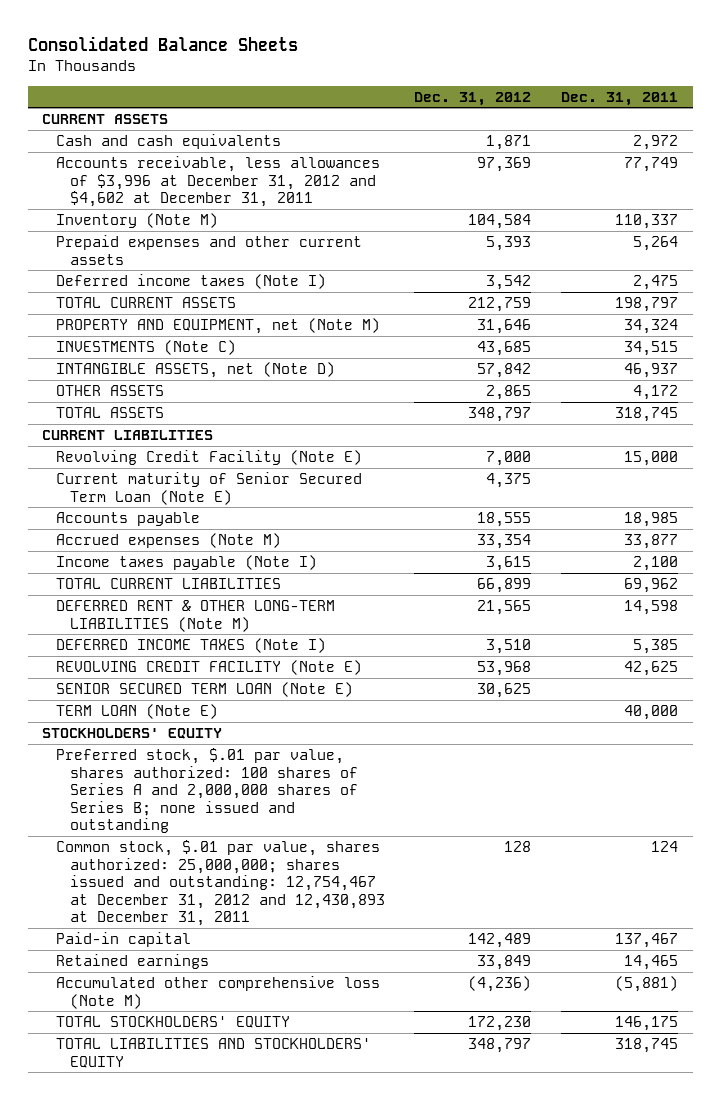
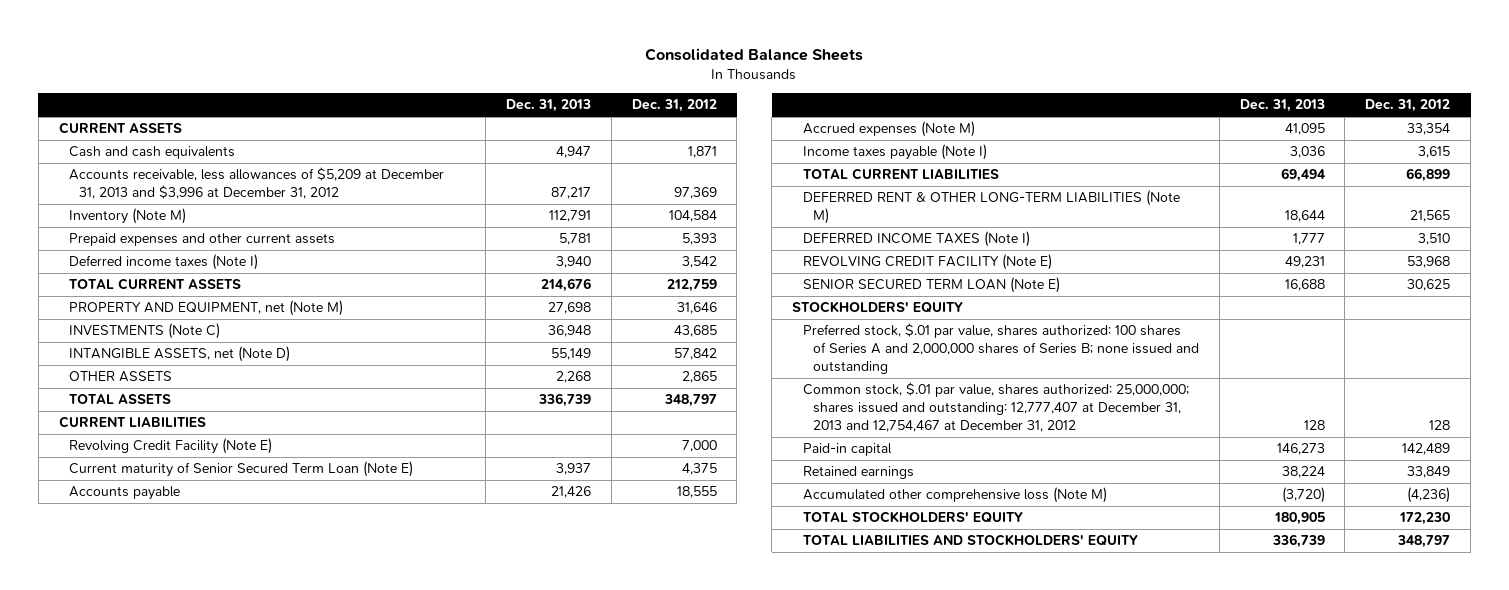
[561,91,679,106] Dec. 31, 2011 -> none
none -> [505,99,591,113] Dec. 31, 2013
[56,156,381,208] Accounts receivable, less allowances of $3,996 at December 31, 2012 and $4,602 at December 31, 2011 -> [68,167,444,200] Accounts receivable, less allowances of $5,209 at December 31, 2013 and $3,996 at December 31, 2012
[56,704,219,720] TERM LOAN (Note E) -> none
[56,840,385,927] Common stock, $.01 par value, shares authorized: 25,000,000; shares issued and outstanding: 12,754,467 at December 31, 2012 and 12,430,893 at December 31, 2011 -> [802,382,1189,433] Common stock, $.01 par value, shares authorized: 25,000,000; shares issued and outstanding: 12,777,407 at December 31, 2013 and 12,754,467 at December 31, 2012

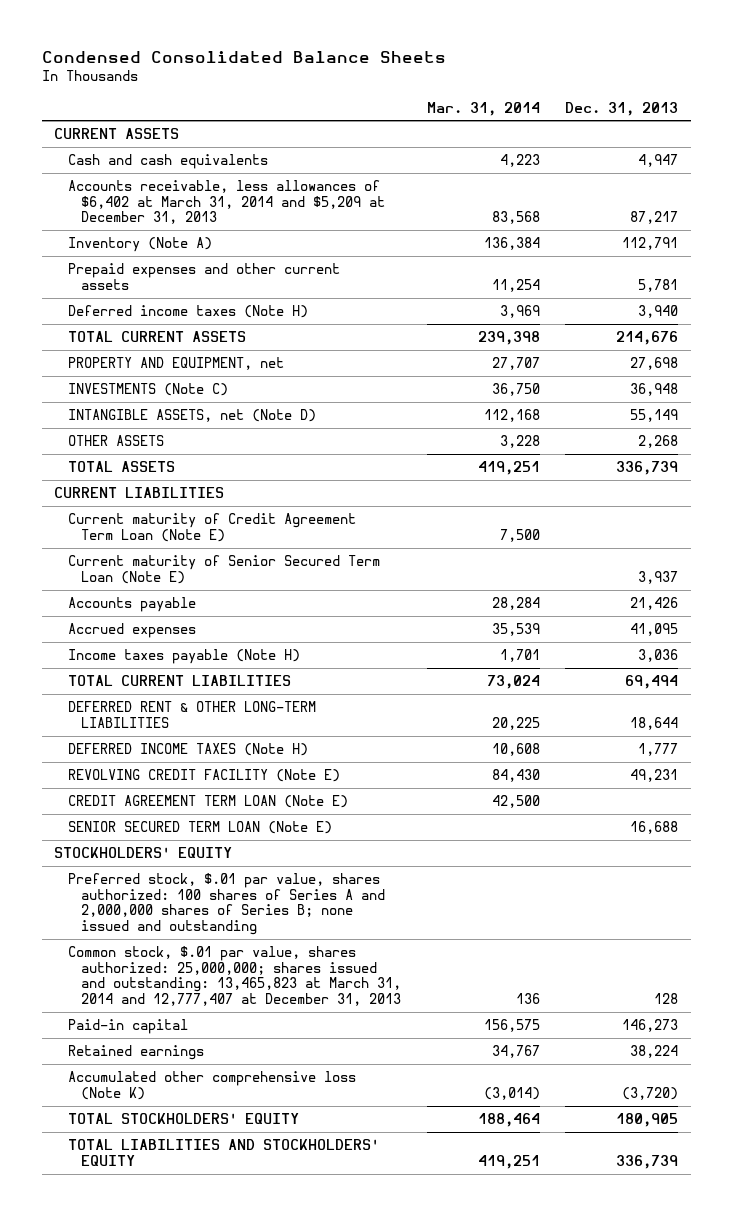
[645,48,864,62] Consolidated Balance Sheets -> [41,50,446,63] Condensed Consolidated Balance Sheets
[631,99,717,113] Dec. 31, 2012 -> none
none -> [426,101,540,116] Mar. 31, 2014
[68,167,444,200] Accounts receivable, less allowances of $5,209 at December 31, 2013 and $3,996 at December 31, 2012 -> [67,180,386,225] Accounts receivable, less allowances of $6,402 at March 31, 2014 and $5,209 at December 31, 2013
[68,208,186,225] Inventory (Note M) -> [67,237,212,253] Inventory (Note A)
[68,254,258,271] Deferred income taxes (Note I) -> [67,305,308,319] Deferred income taxes (Note H)
[68,300,343,317] PROPERTY AND EQUIPMENT, net (Note M) -> [67,357,284,371] PROPERTY AND EQUIPMENT, net
[68,438,272,455] Revolving Credit Facility (Note E) -> none
none -> [67,513,356,542] Current maturity of Credit Agreement Term Loan (Note E)
[802,121,975,138] Accrued expenses (Note M) -> [67,623,196,639] Accrued expenses
[802,144,987,161] Income taxes payable (Note I) -> [67,649,300,665] Income taxes payable (Note H)
[802,190,1180,225] DEFERRED RENT & OTHER LONG-TERM LIABILITIES (Note M) -> [67,701,316,728] DEFERRED RENT & OTHER LONG-TERM LIABILITIES
[802,231,1030,248] DEFERRED INCOME TAXES (Note I) -> [67,743,308,757] DEFERRED INCOME TAXES (Note H)
none -> [67,795,348,809] CREDIT AGREEMENT TERM LOAN (Note E)
[802,382,1189,433] Common stock, $.01 par value, shares authorized: 25,000,000; shares issued and outstanding: 12,777,407 at December 31, 2013 and 12,754,467 at December 31, 2012 -> [67,946,402,1007] Common stock, $.01 par value, shares authorized: 25,000,000; shares issued and outstanding: 13,465,823 at March 31, 2014 and 12,777,407 at December 31, 2013
[802,487,1107,504] Accumulated other comprehensive loss (Note M) -> [67,1071,356,1100] Accumulated other comprehensive loss (Note K)

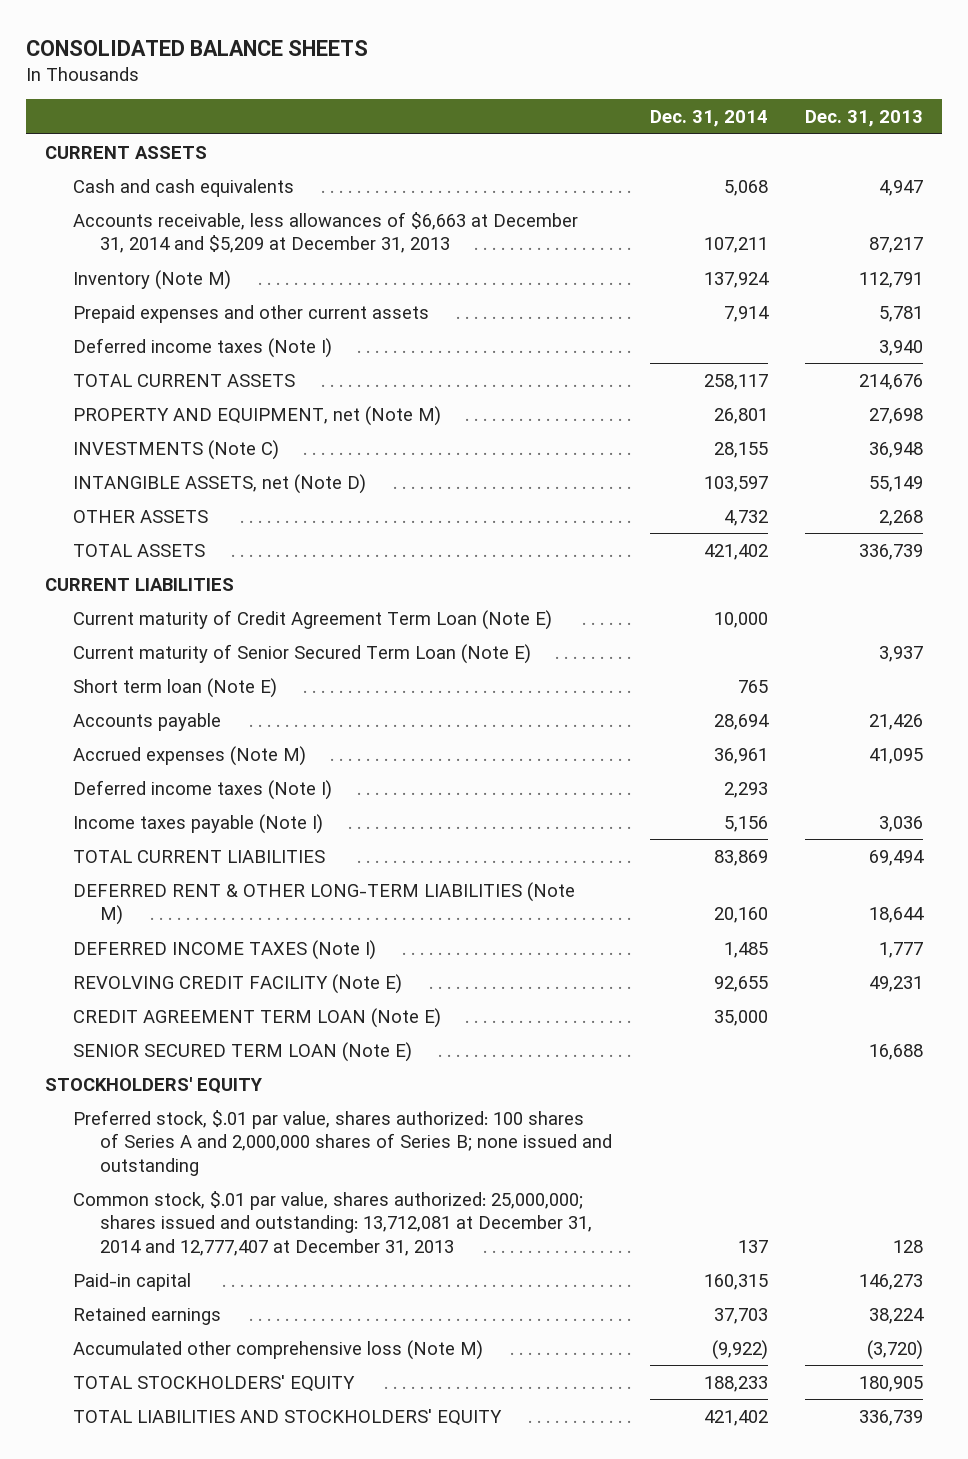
[41,50,446,63] Condensed Consolidated Balance Sheets -> [26,39,369,56] CONSOLIDATED BALANCE SHEETS
[426,101,540,116] Mar. 31, 2014 -> none
none -> [649,110,768,128] Dec. 31, 2014
[67,180,386,225] Accounts receivable, less allowances of $6,402 at March 31, 2014 and $5,209 at December 31, 2013 -> [72,211,578,254] Accounts receivable, less allowances of $6,663 at December 31, 2014 and $5,209 at December 31, 2013
[67,237,212,253] Inventory (Note A) -> [72,269,231,290] Inventory (Note M)
[67,305,308,319] Deferred income taxes (Note H) -> [72,337,332,358] Deferred income taxes (Note I)
[67,357,284,371] PROPERTY AND EQUIPMENT, net -> [72,405,441,426] PROPERTY AND EQUIPMENT, net (Note M)
none -> [72,677,277,698] Short term loan (Note E)
[67,623,196,639] Accrued expenses -> [72,745,306,766] Accrued expenses (Note M)
none -> [72,779,332,800] Deferred income taxes (Note I)
[67,649,300,665] Income taxes payable (Note H) -> [72,813,323,834] Income taxes payable (Note I)
[67,701,316,728] DEFERRED RENT & OTHER LONG-TERM LIABILITIES -> [72,881,575,926] DEFERRED RENT & OTHER LONG-TERM LIABILITIES (Note M)
[67,743,308,757] DEFERRED INCOME TAXES (Note H) -> [72,939,376,960] DEFERRED INCOME TAXES (Note I)
[67,946,402,1007] Common stock, $.01 par value, shares authorized: 25,000,000; shares issued and outstanding: 13,465,823 at March 31, 2014 and 12,777,407 at December 31, 2013 -> [72,1190,593,1256] Common stock, $.01 par value, shares authorized: 25,000,000; shares issued and outstanding: 13,712,081 at December 31, 2014 and 12,777,407 at December 31, 2013
[67,1071,356,1100] Accumulated other comprehensive loss (Note K) -> [72,1339,483,1360] Accumulated other comprehensive loss (Note M)

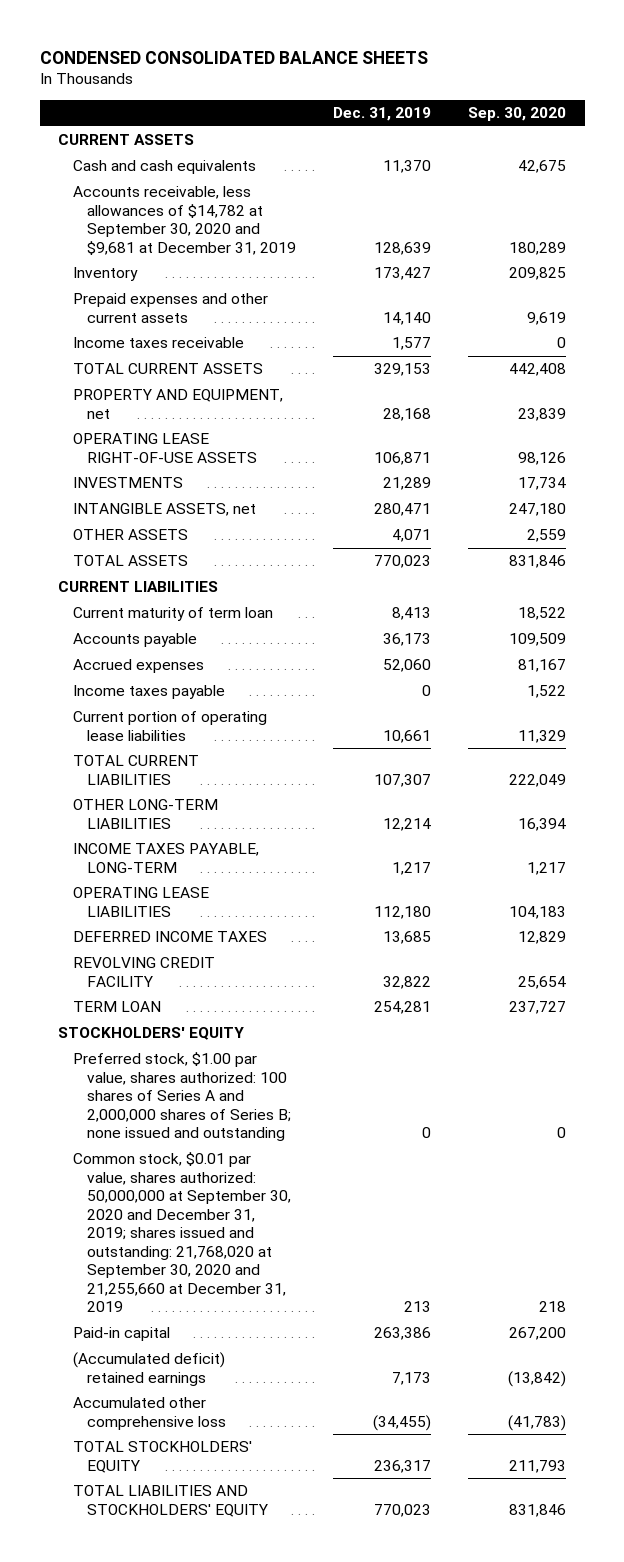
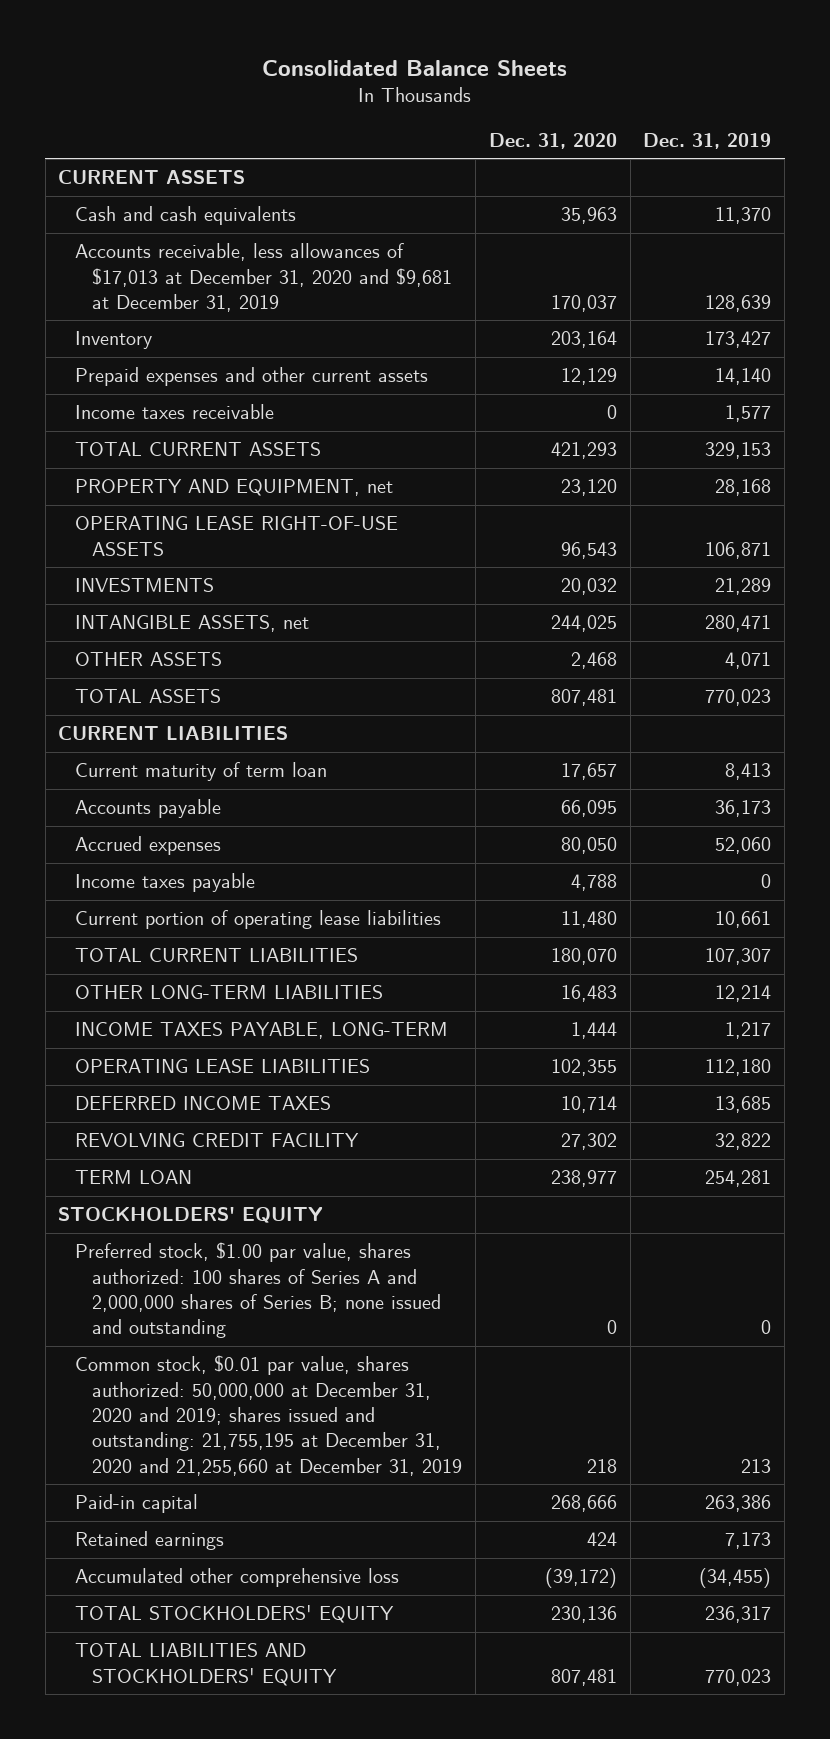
[39,50,428,64] CONDENSED CONSOLIDATED BALANCE SHEETS -> [261,59,567,76] Consolidated Balance Sheets
[468,107,567,122] Sep. 30, 2020 -> none
none -> [488,132,617,149] Dec. 31, 2020
[72,186,297,255] Accounts receivable, less allowances of $14,782 at September 30, 2020 and $9,681 at December 31, 2019 -> [75,243,453,312] Accounts receivable, less allowances of $17,013 at December 31, 2020 and $9,681 at December 31, 2019
[72,1152,292,1313] Common stock, $0.01 par value, shares authorized: 50,000,000 at September 30, 2020 and December 31, 2019; shares issued and outstanding: 21,768,020 at September 30, 2020 and 21,255,660 at December 31, 2019 -> [75,1355,463,1476] Common stock, $0.01 par value, shares authorized: 50,000,000 at December 31, 2020 and 2019; shares issued and outstanding: 21,755,195 at December 31, 2020 and 21,255,660 at December 31, 2019
[72,1352,225,1386] (Accumulated deficit) retained earnings -> [75,1531,225,1551] Retained earnings

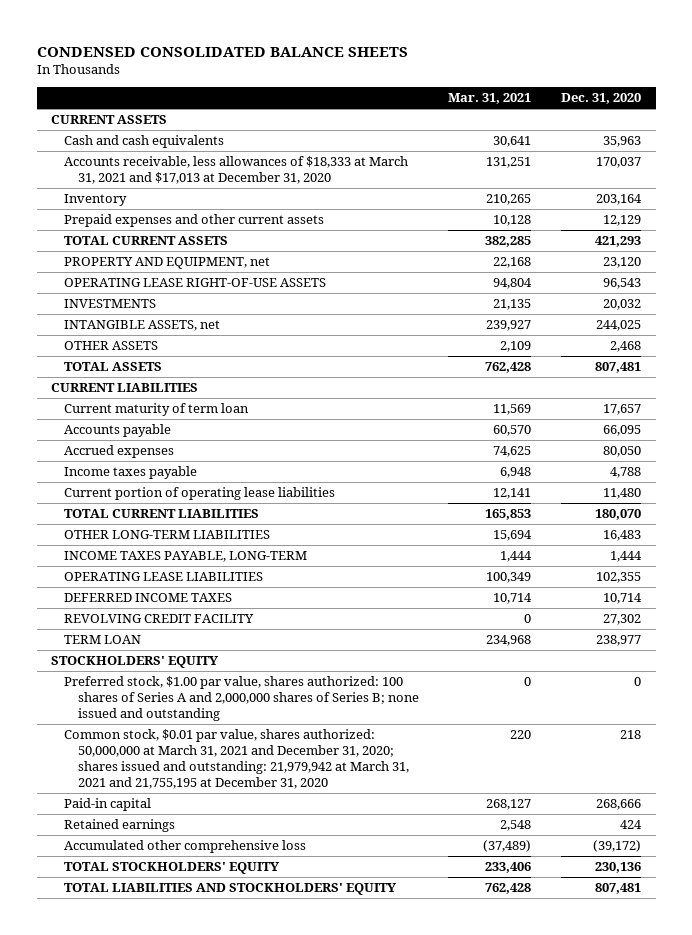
[261,59,567,76] Consolidated Balance Sheets -> [36,46,408,57] CONDENSED CONSOLIDATED BALANCE SHEETS
[643,132,772,149] Dec. 31, 2019 -> none
none -> [448,93,532,105] Mar. 31, 2021
[75,243,453,312] Accounts receivable, less allowances of $17,013 at December 31, 2020 and $9,681 at December 31, 2019 -> [64,156,409,185] Accounts receivable, less allowances of $18,333 at March 31, 2021 and $17,013 at December 31, 2020
[75,404,275,420] Income taxes receivable -> none
[75,1355,463,1476] Common stock, $0.01 par value, shares authorized: 50,000,000 at December 31, 2020 and 2019; shares issued and outstanding: 21,755,195 at December 31, 2020 and 21,255,660 at December 31, 2019 -> [64,729,409,789] Common stock, $0.01 par value, shares authorized: 50,000,000 at March 31, 2021 and December 31, 2020; shares issued and outstanding: 21,979,942 at March 31, 2021 and 21,755,195 at December 31, 2020

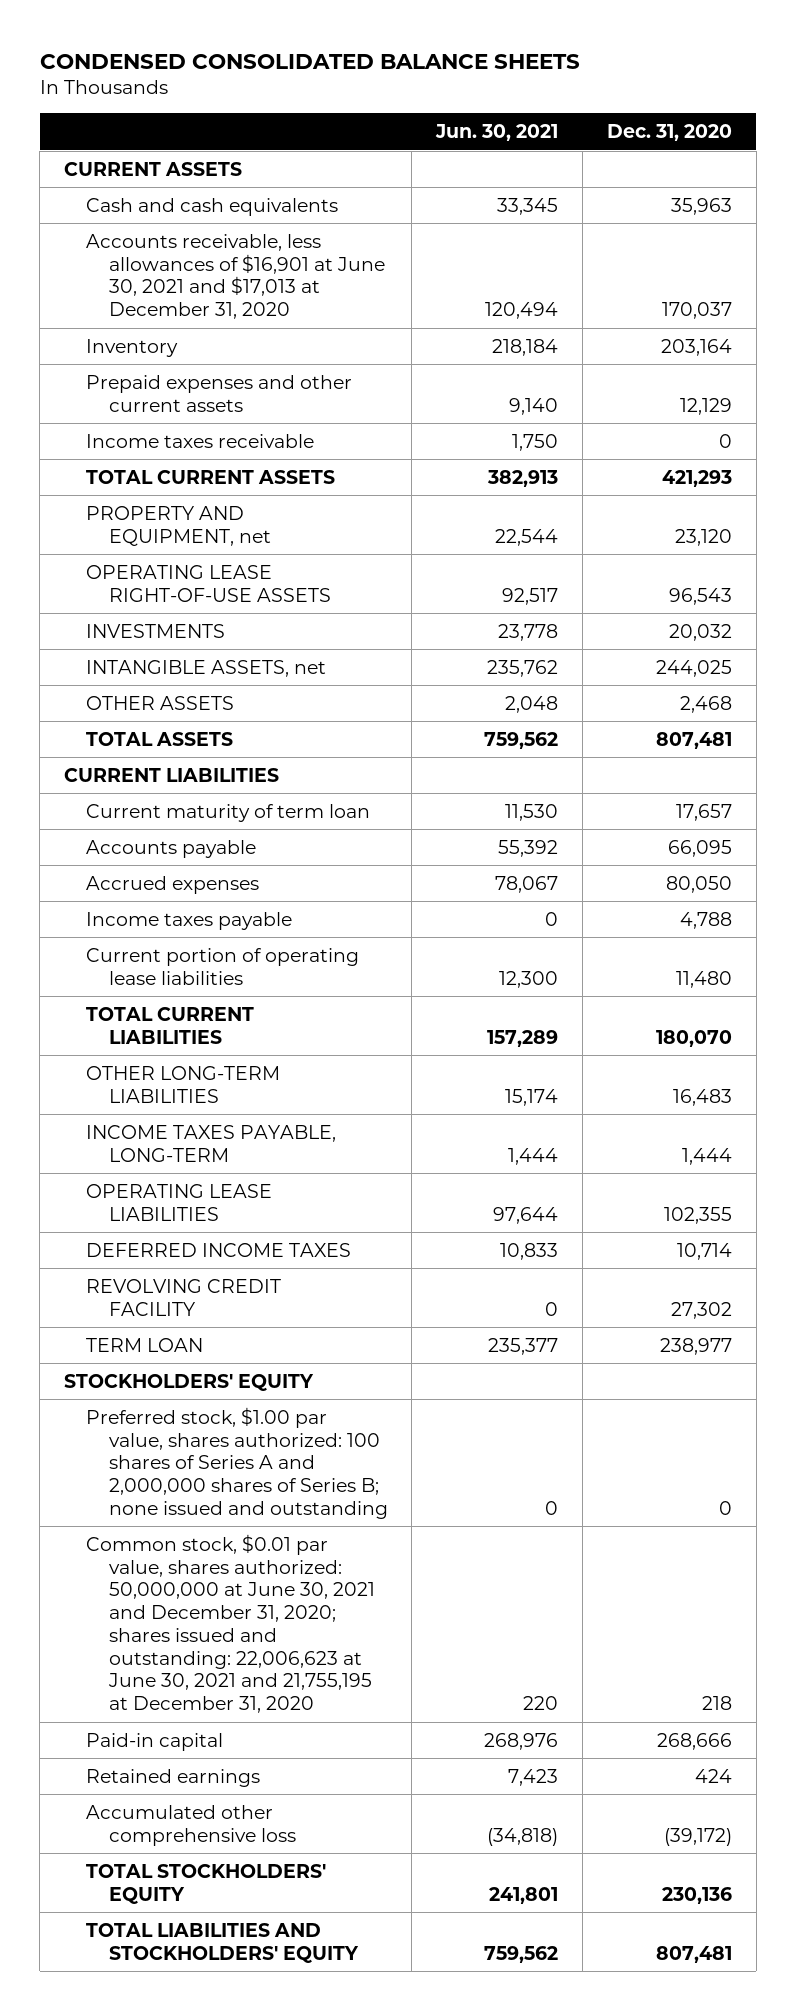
[448,93,532,105] Mar. 31, 2021 -> none
none -> [435,124,559,142] Jun. 30, 2021
[64,156,409,185] Accounts receivable, less allowances of $18,333 at March 31, 2021 and $17,013 at December 31, 2020 -> [86,233,385,320] Accounts receivable, less allowances of $16,901 at June 30, 2021 and $17,013 at December 31, 2020
none -> [86,433,315,448] Income taxes receivable
[64,729,409,789] Common stock, $0.01 par value, shares authorized: 50,000,000 at March 31, 2021 and December 31, 2020; shares issued and outstanding: 21,979,942 at March 31, 2021 and 21,755,195 at December 31, 2020 -> [86,1533,375,1714] Common stock, $0.01 par value, shares authorized: 50,000,000 at June 30, 2021 and December 31, 2020; shares issued and outstanding: 22,006,623 at June 30, 2021 and 21,755,195 at December 31, 2020

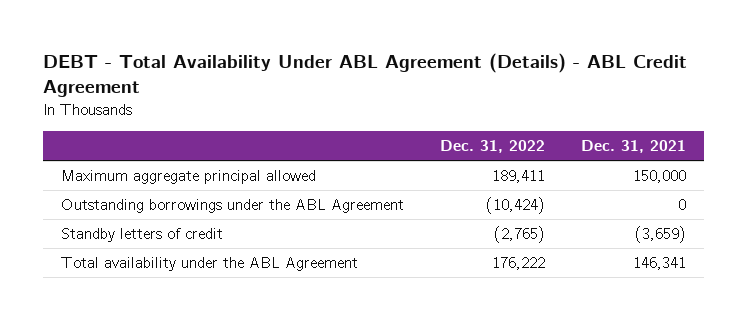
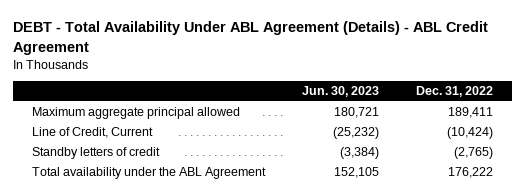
[580,140,686,154] Dec. 31, 2021 -> none
none -> [302,86,380,98] Jun. 30, 2023
[61,199,405,214] Outstanding borrowings under the ABL Agreement -> [31,127,153,139] Line of Credit, Current

